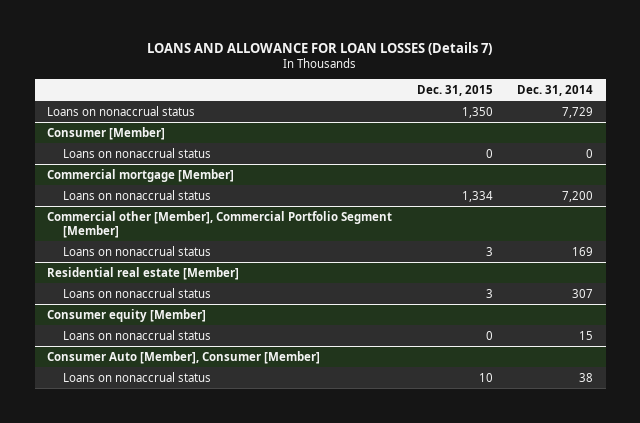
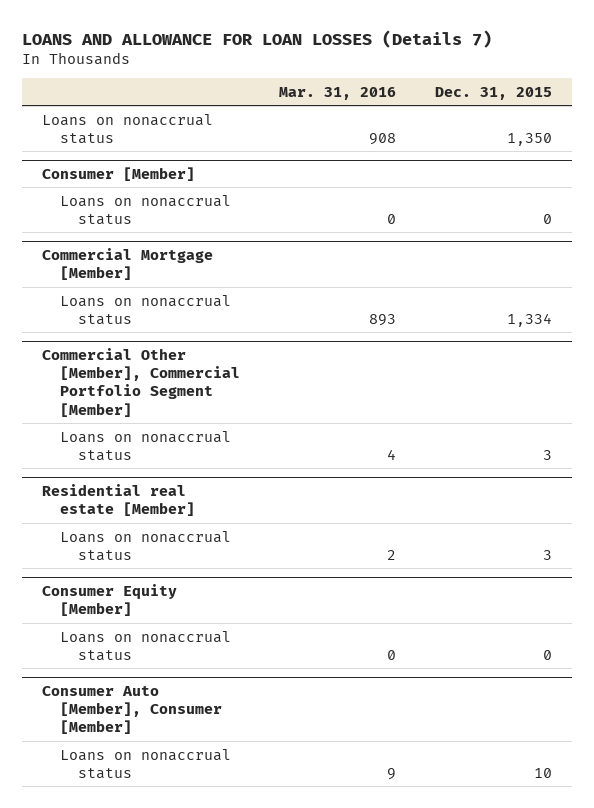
[517,84,594,96] Dec. 31, 2014 -> none
none -> [279,86,397,100] Mar. 31, 2016
[47,168,235,182] Commercial mortgage [Member] -> [41,247,213,281] Commercial Mortgage [Member]
[47,210,393,238] Commercial other [Member], Commercial Portfolio Segment [Member] -> [41,347,241,417] Commercial Other [Member], Commercial Portfolio Segment [Member]
[47,308,207,322] Consumer equity [Member] -> [41,583,177,617] Consumer Equity [Member]

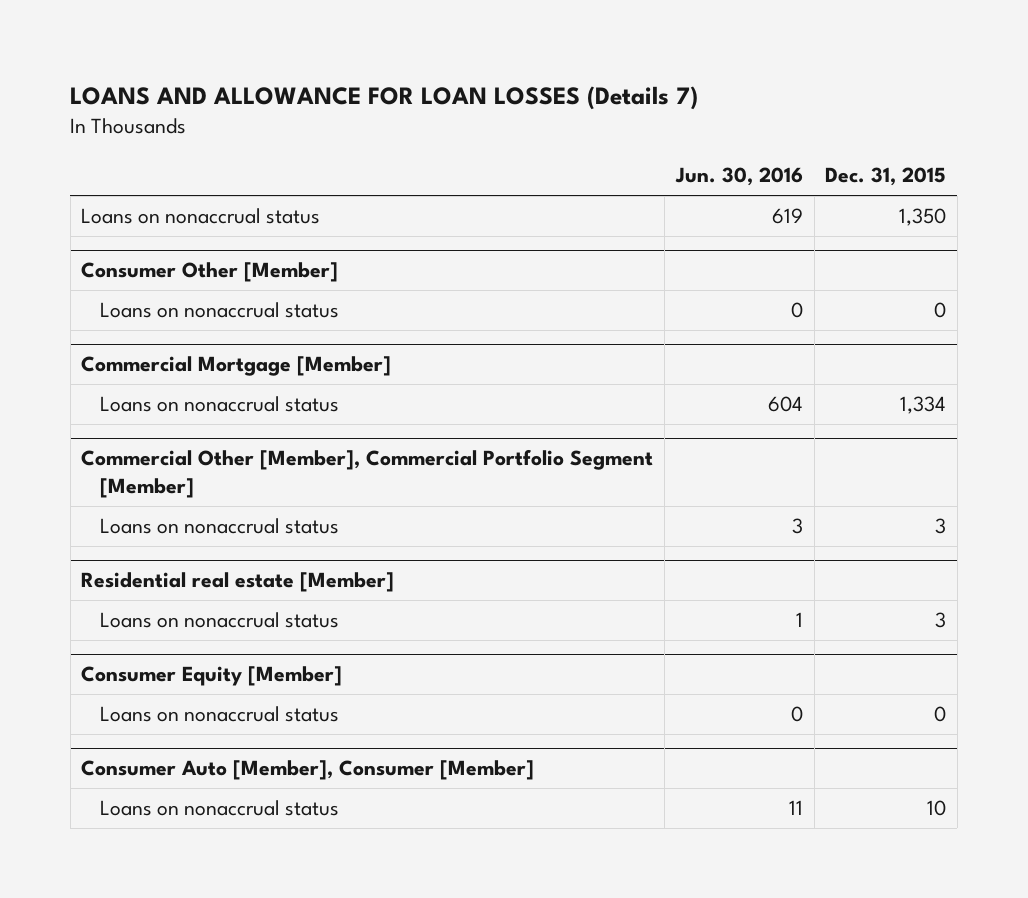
[279,86,397,100] Mar. 31, 2016 -> none
none -> [674,167,803,187] Jun. 30, 2016
[41,166,195,181] Consumer [Member] -> [81,262,339,283] Consumer Other [Member]

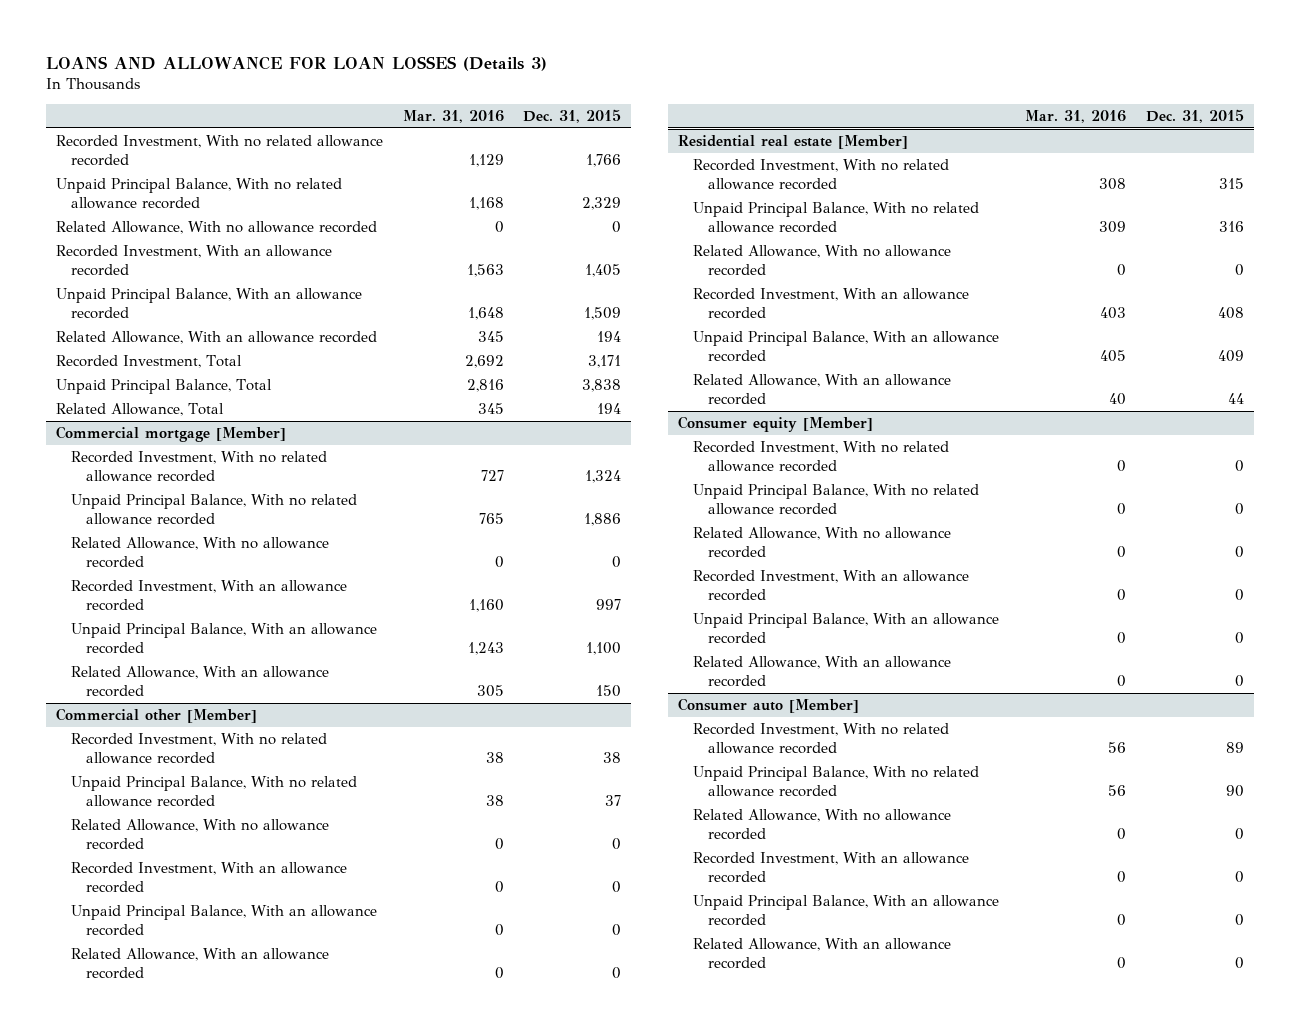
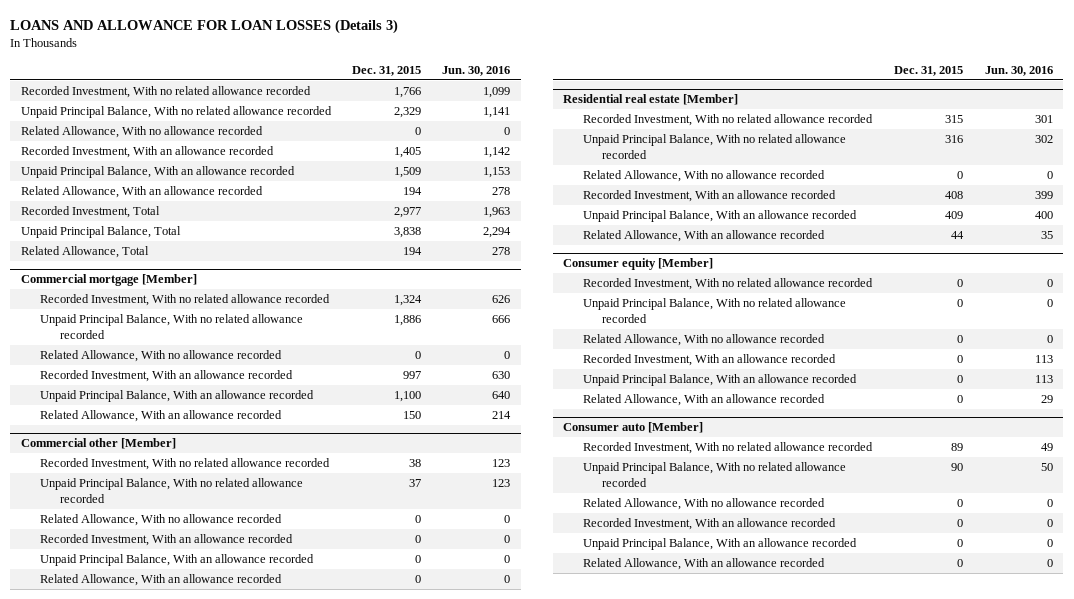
[402,110,504,124] Mar. 31, 2016 -> none
none -> [442,65,511,76] Jun. 30, 2016
[588,355,622,369] 3,171 -> [394,206,422,218] 2,977

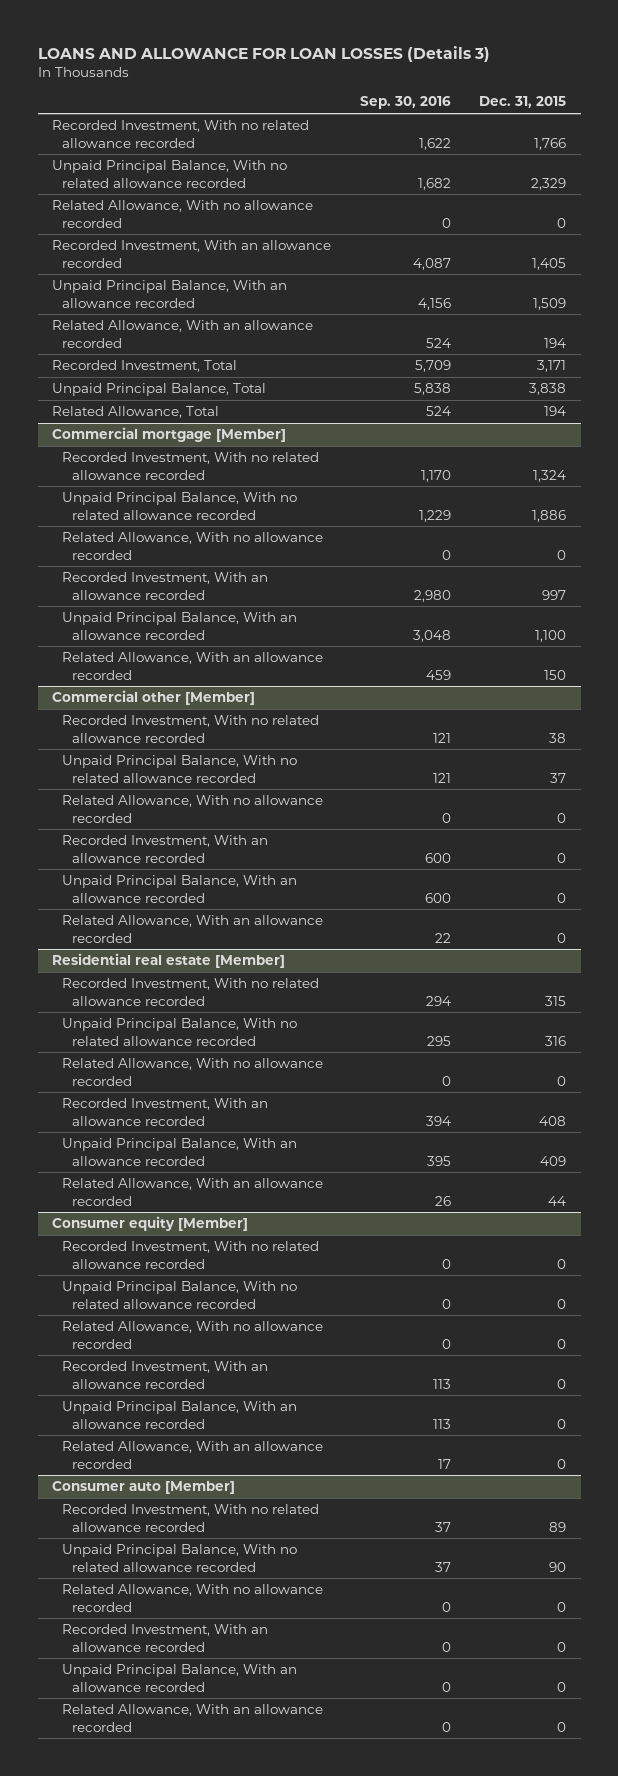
[442,65,511,76] Jun. 30, 2016 -> none
none -> [359,96,451,110] Sep. 30, 2016
[394,206,422,218] 2,977 -> [537,360,567,373] 3,171

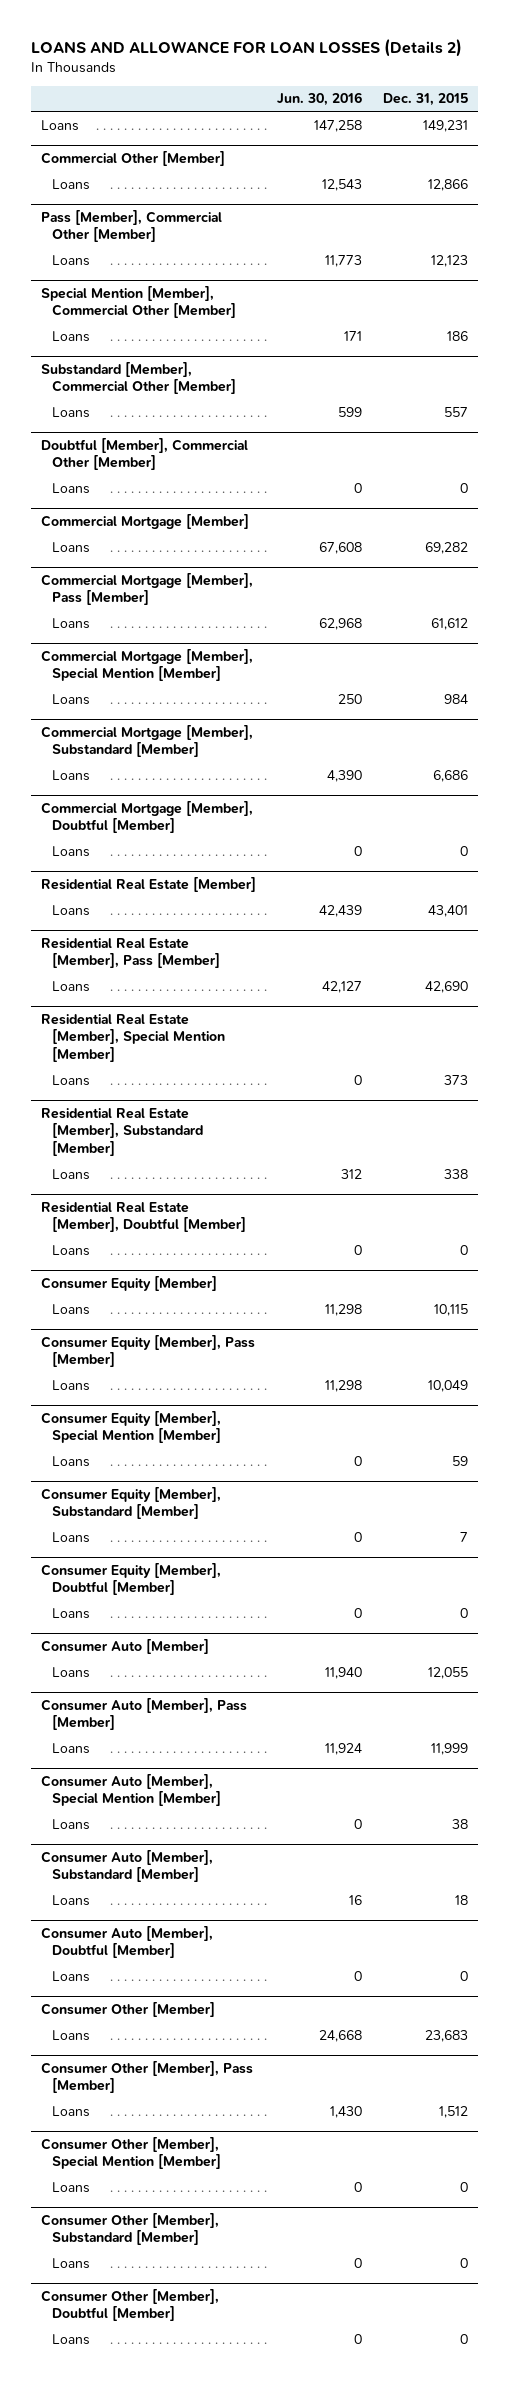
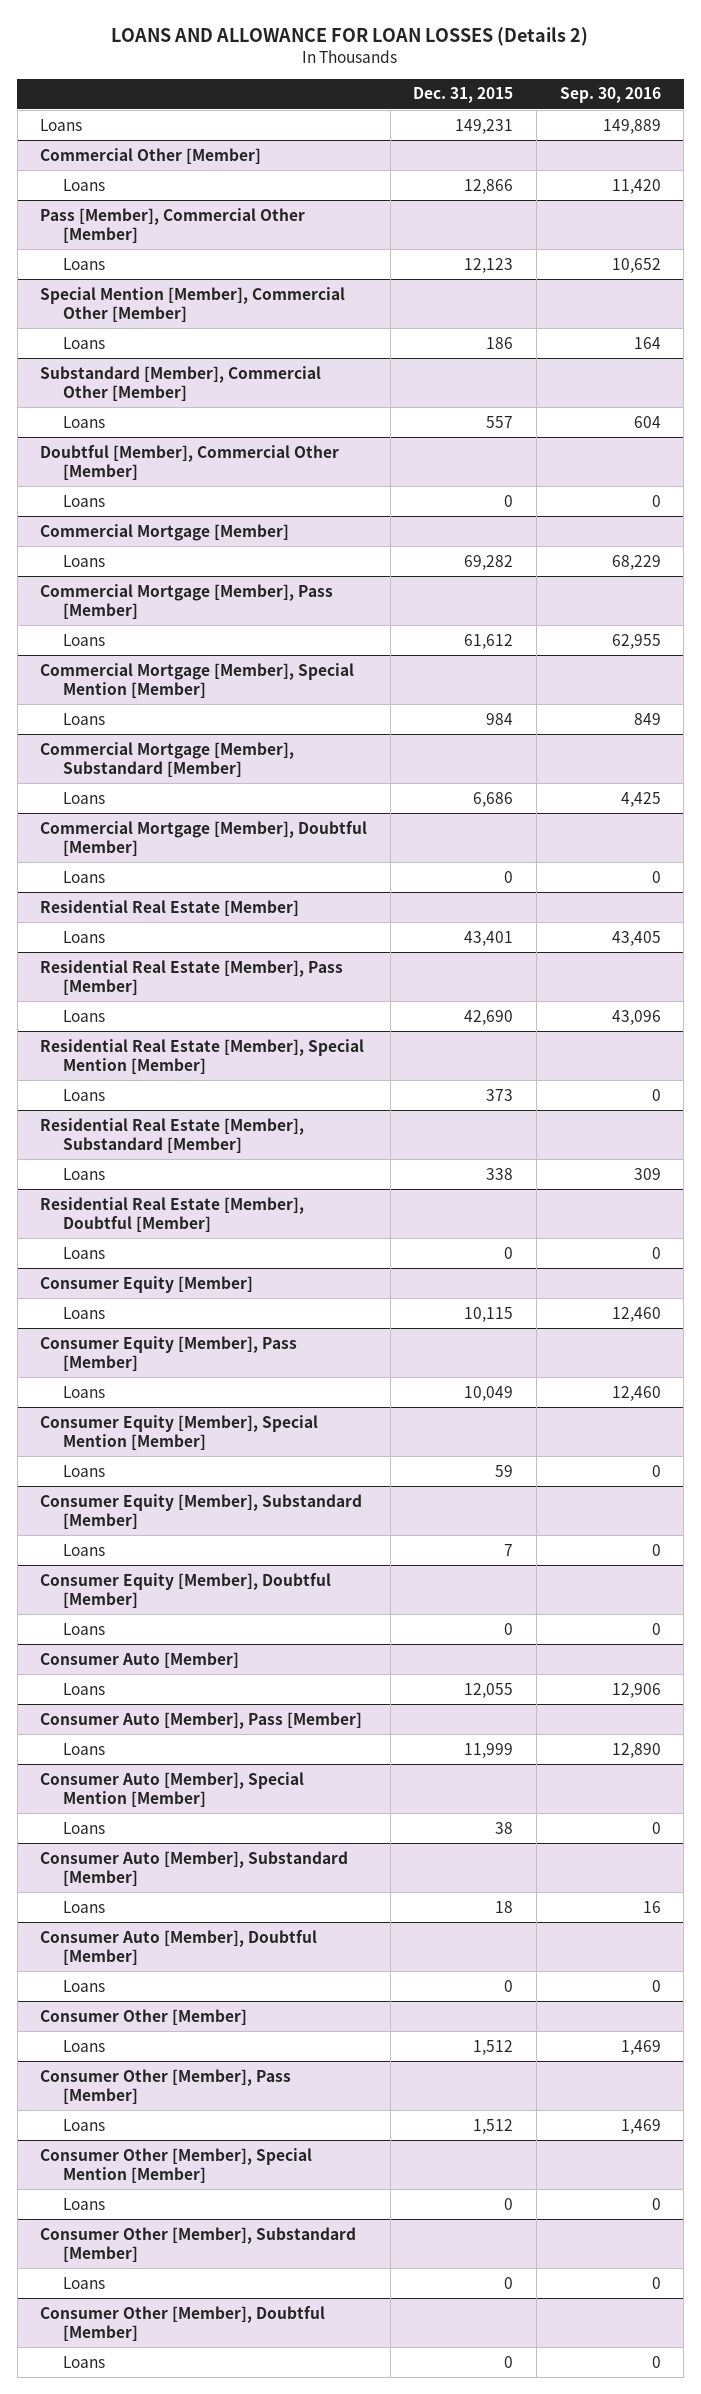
[277,92,363,107] Jun. 30, 2016 -> none
none -> [559,87,661,104] Sep. 30, 2016
[425,2029,469,2042] 23,683 -> [473,2039,514,2055] 1,512

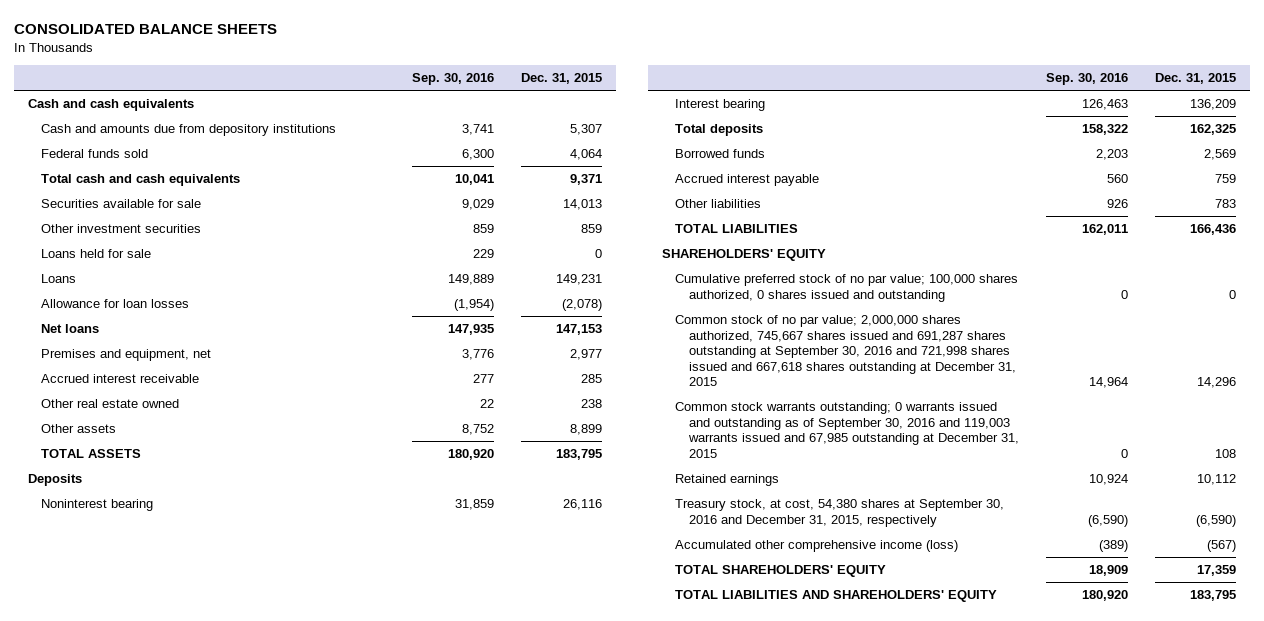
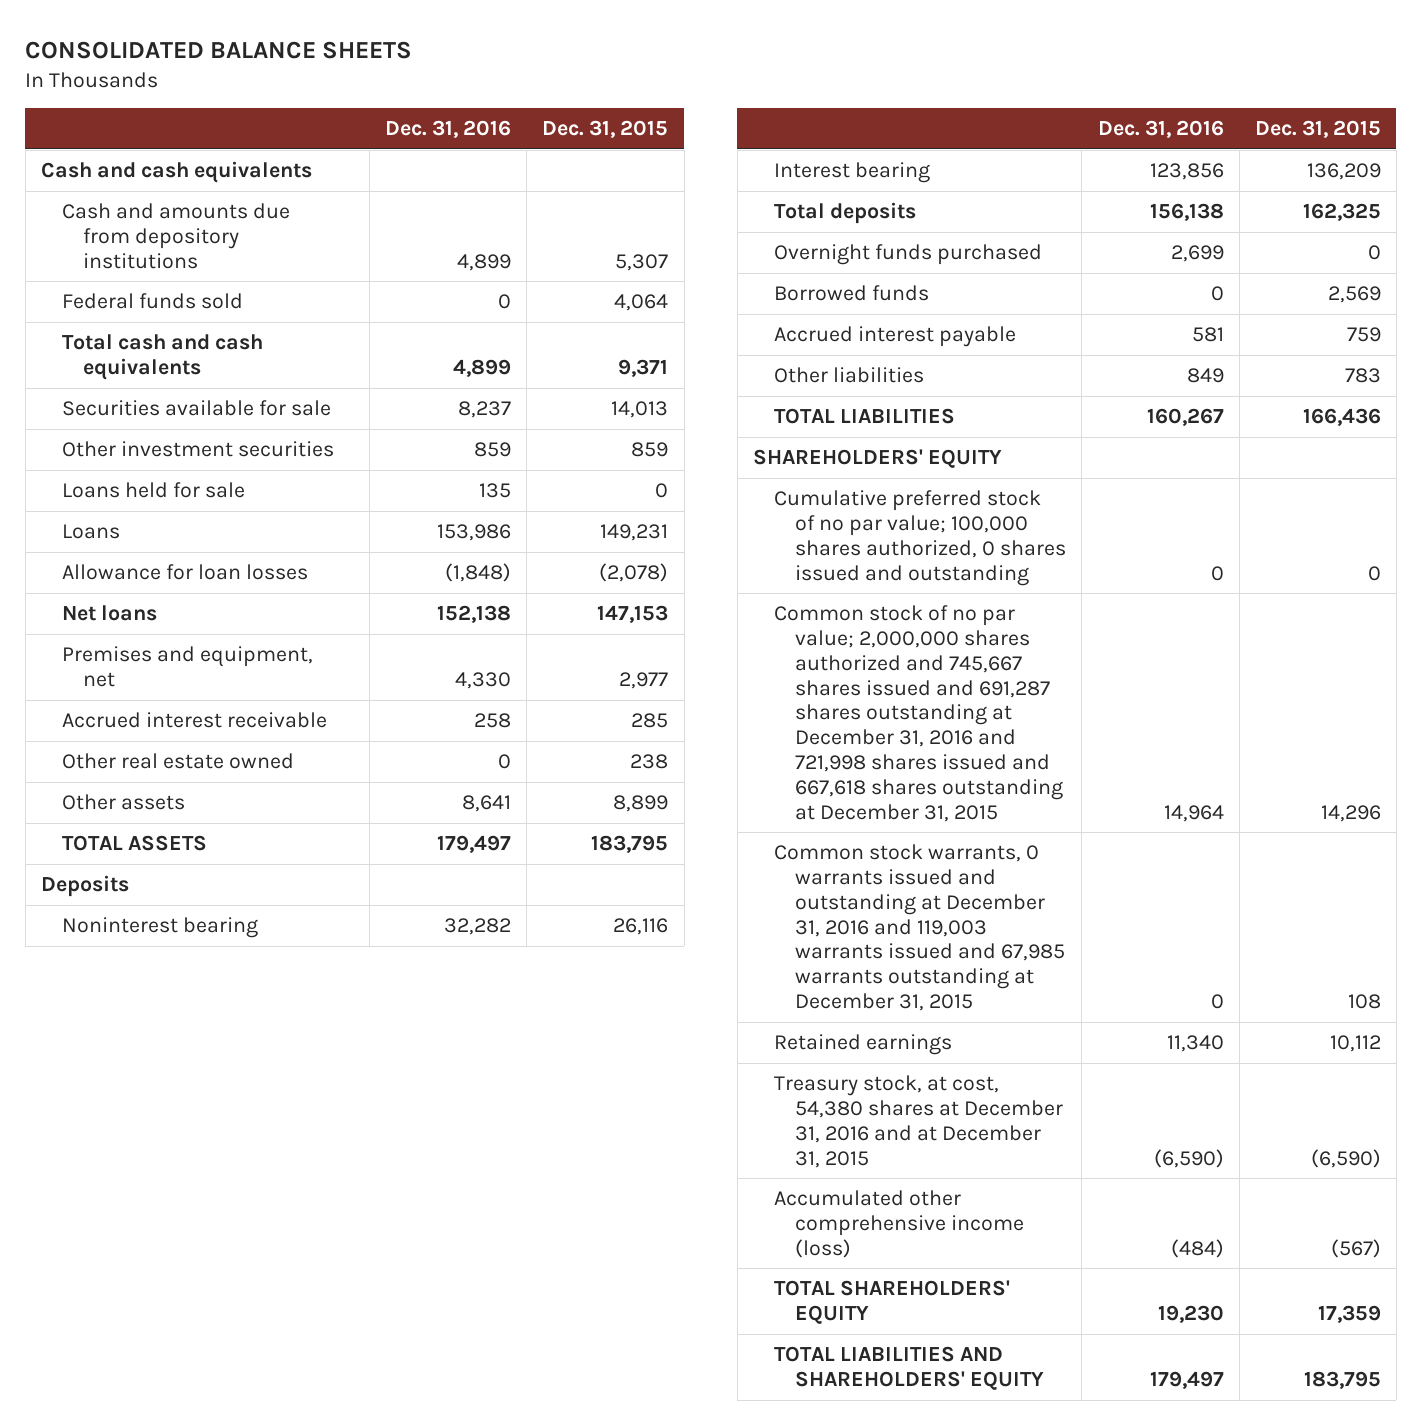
[411,73,494,86] Sep. 30, 2016 -> none
none -> [385,120,512,139] Dec. 31, 2016
none -> [774,244,1043,266] Overnight funds purchased
[675,315,1016,386] Common stock of no par value; 2,000,000 shares authorized, 745,667 shares issued and 691,287 shares outstanding at September 30, 2016 and 721,998 shares issued and 667,618 shares outstanding at December 31, 2015 -> [774,605,1064,822] Common stock of no par value; 2,000,000 shares authorized and 745,667 shares issued and 691,287 shares outstanding at December 31, 2016 and 721,998 shares issued and 667,618 shares outstanding at December 31, 2015
[675,402,1019,458] Common stock warrants outstanding; 0 warrants issued and outstanding as of September 30, 2016 and 119,003 warrants issued and 67,985 outstanding at December 31, 2015 -> [774,844,1066,1012] Common stock warrants, 0 warrants issued and outstanding at December 31, 2016 and 119,003 warrants issued and 67,985 warrants outstanding at December 31, 2015
[675,499,1005,527] Treasury stock, at cost, 54,380 shares at September 30, 2016 and December 31, 2015, respectively -> [774,1075,1064,1168] Treasury stock, at cost, 54,380 shares at December 31, 2016 and at December 31, 2015

